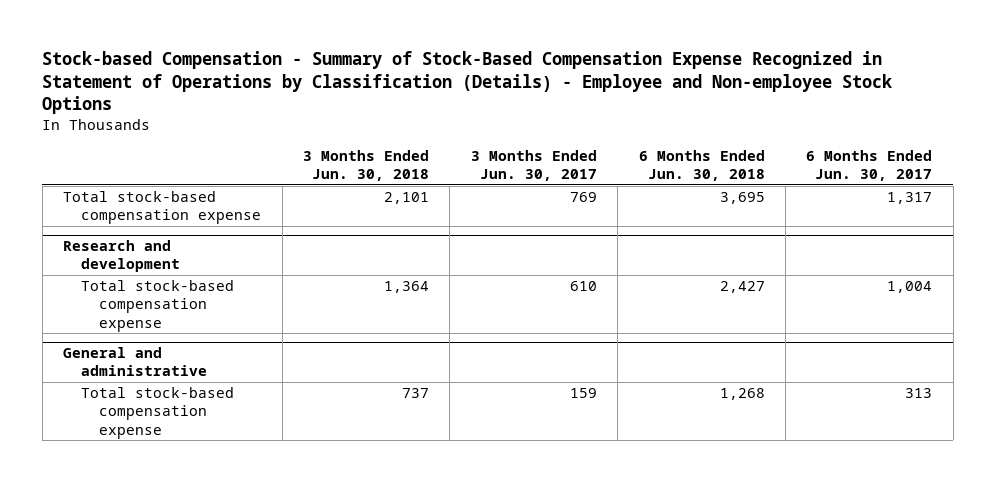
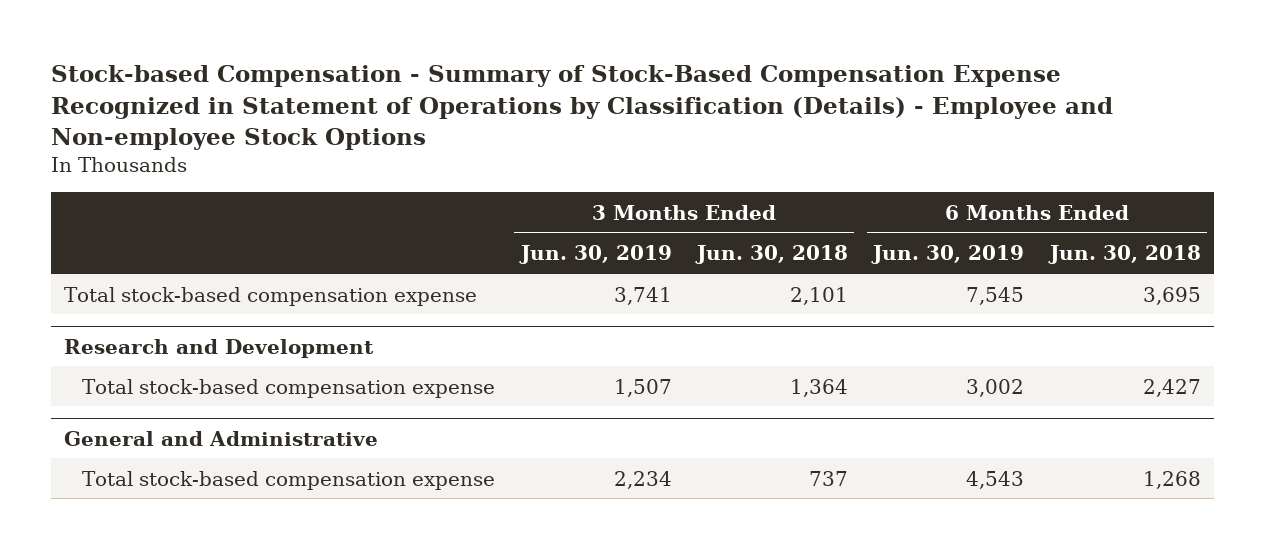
[470,149,597,181] 3 Months Ended Jun. 30, 2017 -> none
[806,149,933,181] 6 Months Ended Jun. 30, 2017 -> none
none -> [518,245,672,265] Jun. 30, 2019
none -> [871,245,1025,265] Jun. 30, 2019
[63,240,181,273] Research and development -> [63,338,374,358] Research and Development
[63,347,208,377] General and administrative -> [63,430,378,446] General and Administrative

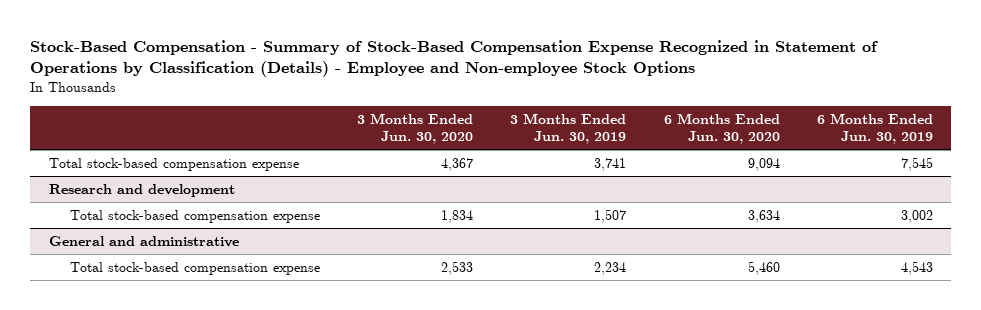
[50,65,1113,151] Stock-based Compensation - Summary of Stock-Based Compensation Expense Recognized in Statement of Operations by Classification (Details) - Employee and Non-employee Stock Options -> [29,39,878,78] Stock-Based Compensation - Summary of Stock-Based Compensation Expense Recognized in Statement of Operations by Classification (Details) - Employee and Non-employee Stock Options
[694,245,848,265] Jun. 30, 2018 -> none
[1047,245,1201,265] Jun. 30, 2018 -> none
none -> [357,112,474,144] 3 Months Ended Jun. 30, 2020
none -> [663,112,780,144] 6 Months Ended Jun. 30, 2020
[63,338,374,358] Research and Development -> [48,183,235,197] Research and development
[63,430,378,446] General and Administrative -> [48,235,239,247] General and administrative

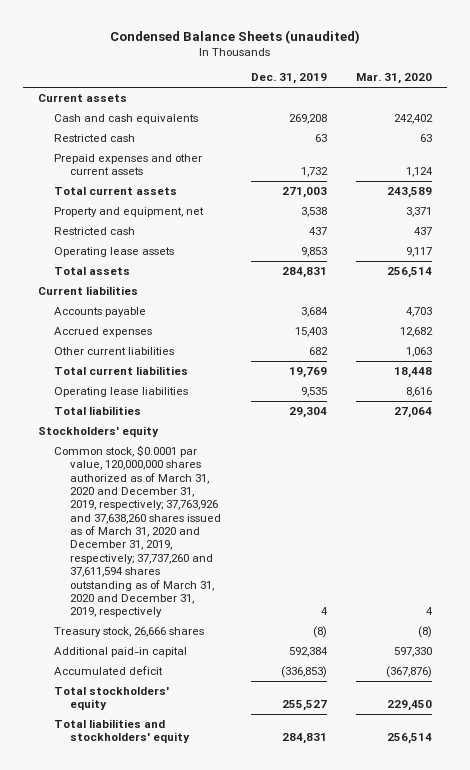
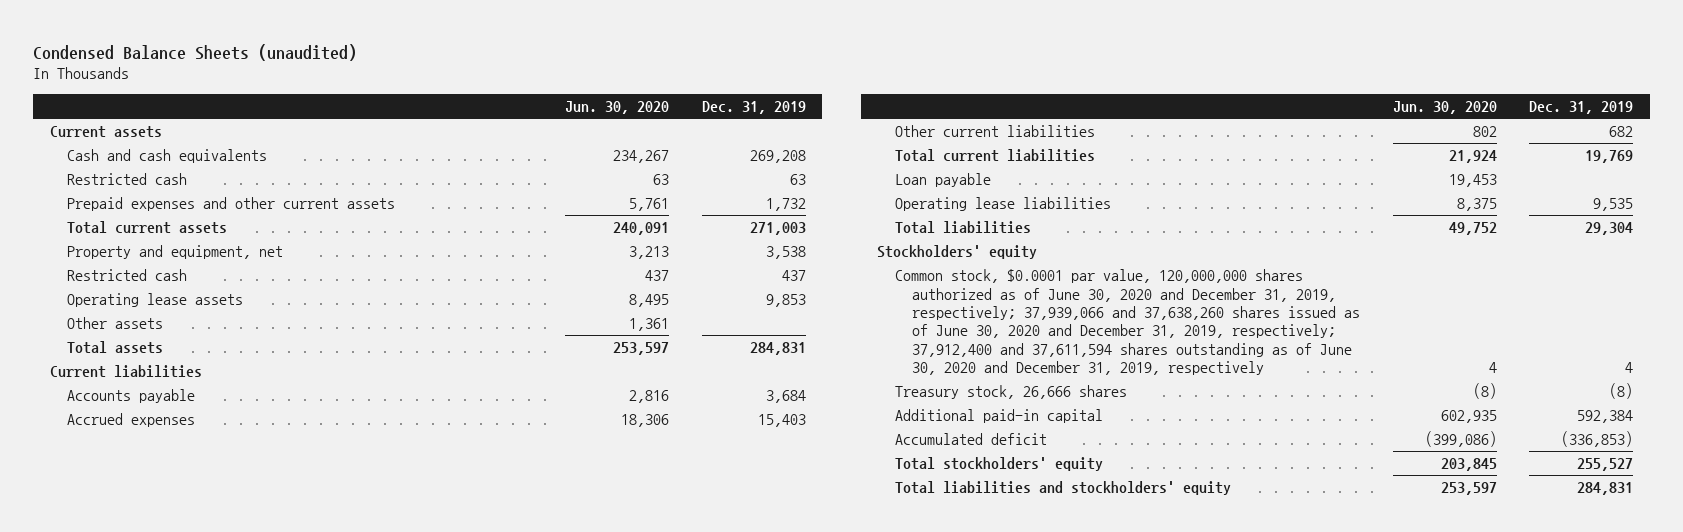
[356,73,433,85] Mar. 31, 2020 -> none
none -> [565,101,670,115] Jun. 30, 2020
none -> [67,317,164,330] Other assets
none -> [894,173,991,188] Loan payable
[54,444,222,618] Common stock, $0.0001 par value, 120,000,000 shares authorized as of March 31, 2020 and December 31, 2019, respectively; 37,763,926 and 37,638,260 shares issued as of March 31, 2020 and December 31, 2019, respectively; 37,737,260 and 37,611,594 shares outstanding as of March 31, 2020 and December 31, 2019, respectively -> [894,269,1361,376] Common stock, $0.0001 par value, 120,000,000 shares authorized as of June 30, 2020 and December 31, 2019, respectively; 37,939,066 and 37,638,260 shares issued as of June 30, 2020 and December 31, 2019, respectively; 37,912,400 and 37,611,594 shares outstanding as of June 30, 2020 and December 31, 2019, respectively

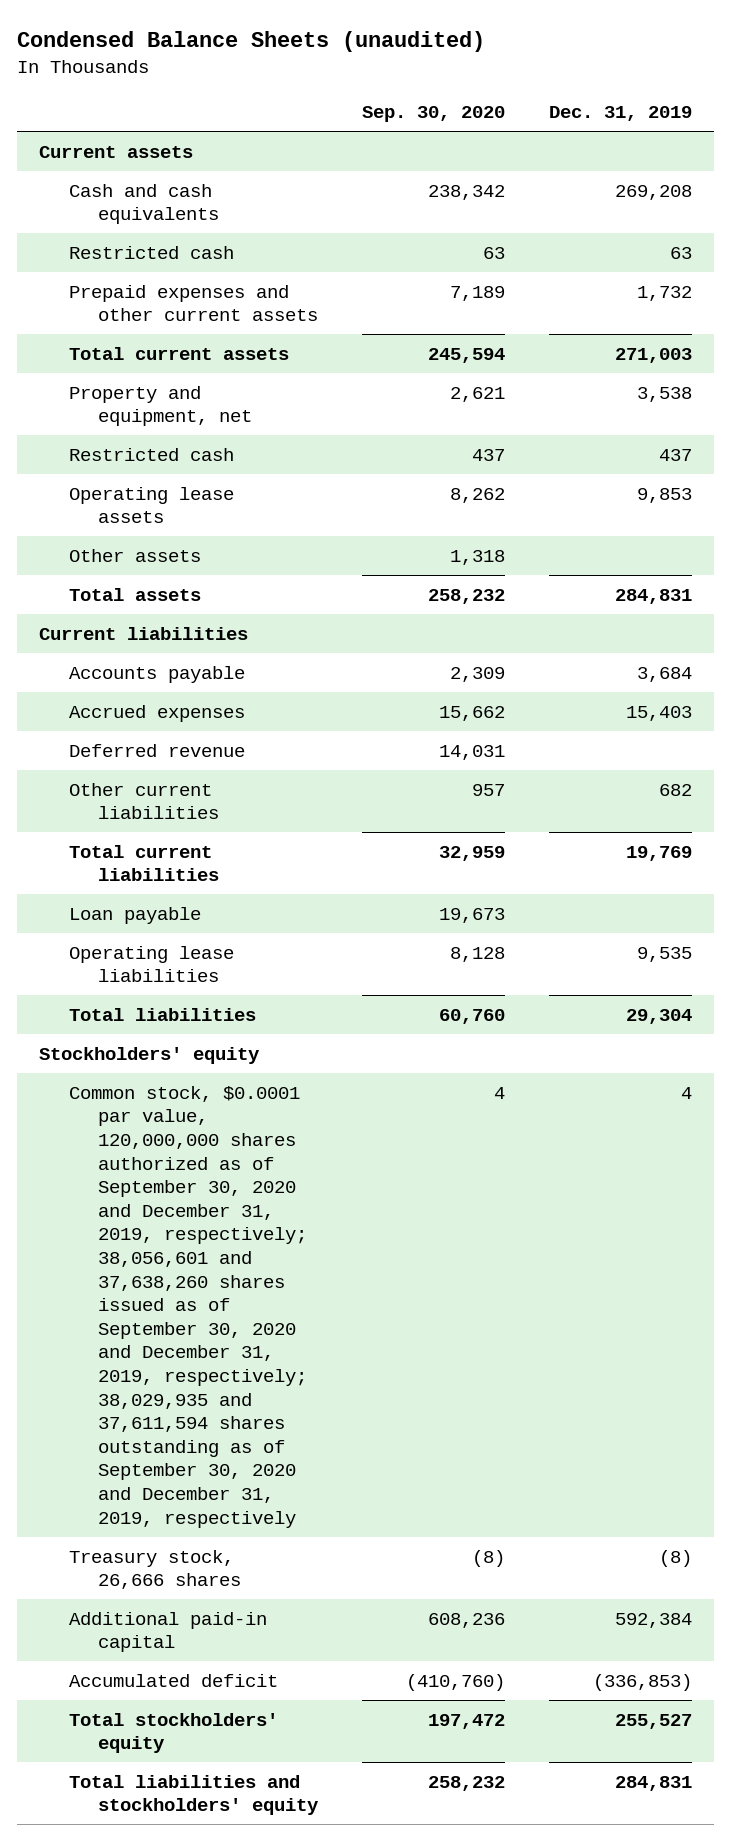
[565,101,670,115] Jun. 30, 2020 -> none
none -> [362,106,506,123] Sep. 30, 2020
none -> [68,743,245,757] Deferred revenue
[894,269,1361,376] Common stock, $0.0001 par value, 120,000,000 shares authorized as of June 30, 2020 and December 31, 2019, respectively; 37,939,066 and 37,638,260 shares issued as of June 30, 2020 and December 31, 2019, respectively; 37,912,400 and 37,611,594 shares outstanding as of June 30, 2020 and December 31, 2019, respectively -> [68,1085,308,1528] Common stock, $0.0001 par value, 120,000,000 shares authorized as of September 30, 2020 and December 31, 2019, respectively; 38,056,601 and 37,638,260 shares issued as of September 30, 2020 and December 31, 2019, respectively; 38,029,935 and 37,611,594 shares outstanding as of September 30, 2020 and December 31, 2019, respectively

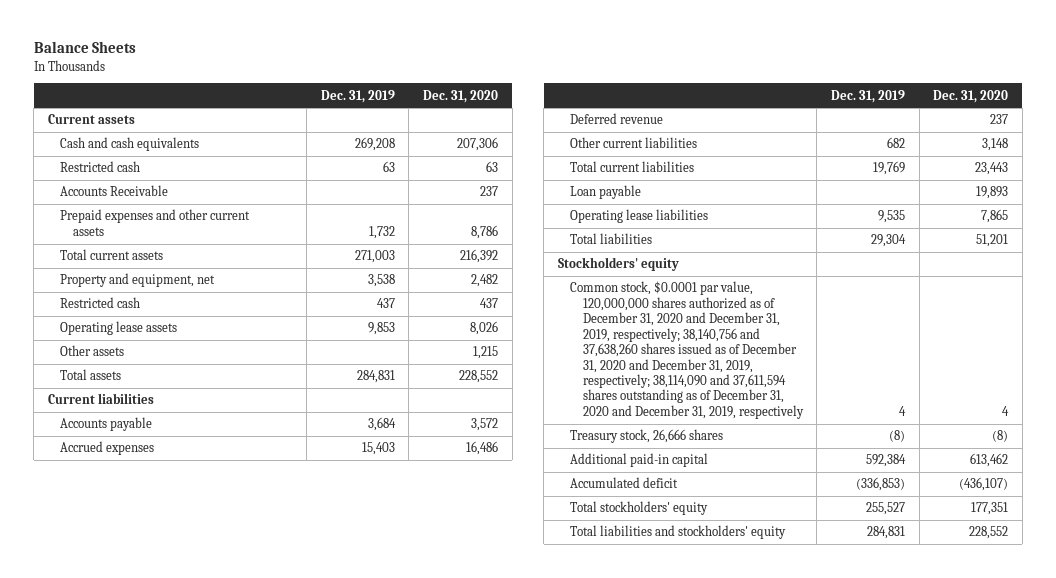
[17,31,486,53] Condensed Balance Sheets (unaudited) -> [33,41,136,54] Balance Sheets
[362,106,506,123] Sep. 30, 2020 -> none
none -> [423,89,499,103] Dec. 31, 2020
none -> [60,185,169,197] Accounts Receivable
[68,1085,308,1528] Common stock, $0.0001 par value, 120,000,000 shares authorized as of September 30, 2020 and December 31, 2019, respectively; 38,056,601 and 37,638,260 shares issued as of September 30, 2020 and December 31, 2019, respectively; 38,029,935 and 37,611,594 shares outstanding as of September 30, 2020 and December 31, 2019, respectively -> [570,281,804,419] Common stock, $0.0001 par value, 120,000,000 shares authorized as of December 31, 2020 and December 31, 2019, respectively; 38,140,756 and 37,638,260 shares issued as of December 31, 2020 and December 31, 2019, respectively; 38,114,090 and 37,611,594 shares outstanding as of December 31, 2020 and December 31, 2019, respectively

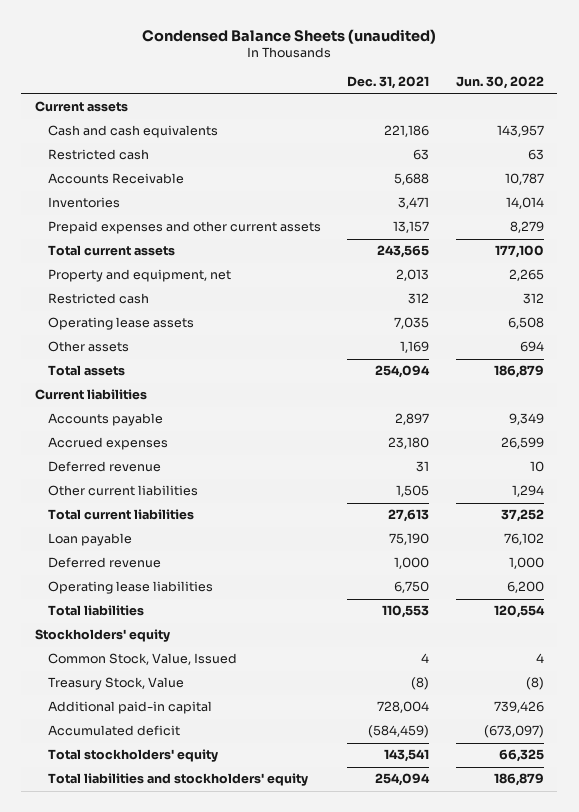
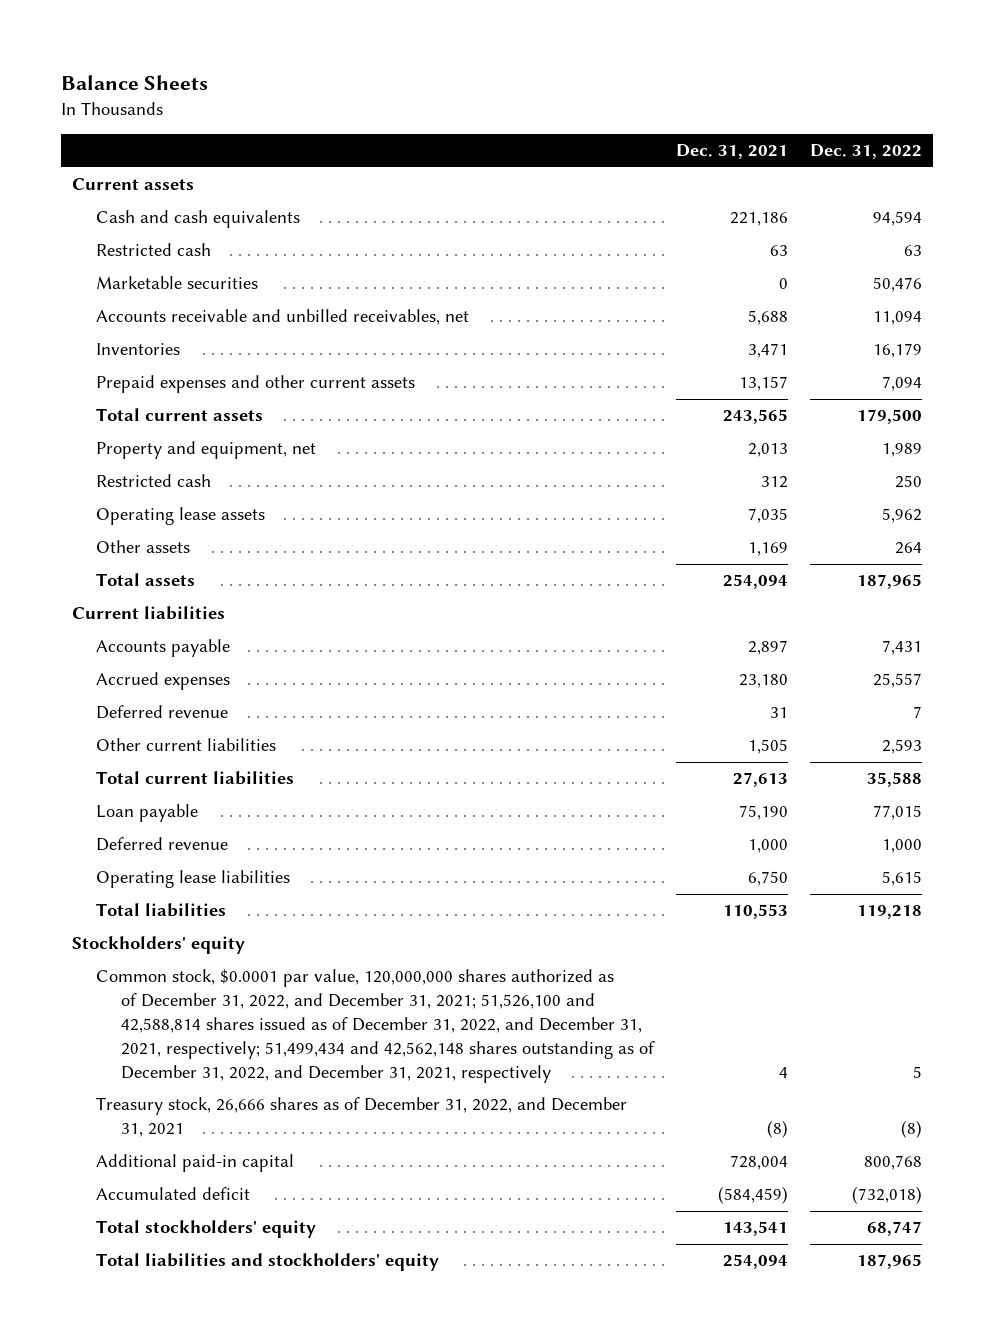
[142,28,437,44] Condensed Balance Sheets (unaudited) -> [61,74,209,90] Balance Sheets
[456,76,545,90] Jun. 30, 2022 -> none
none -> [810,144,923,160] Dec. 31, 2022
none -> [96,276,259,290] Marketable securities
[47,173,184,185] Accounts Receivable -> [96,309,470,326] Accounts receivable and unbilled receivables, net
[47,677,184,691] Treasury Stock, Value -> none
[47,653,237,666] Common Stock, Value, Issued -> [96,969,655,1083] Common stock, $0.0001 par value, 120,000,000 shares authorized as of December 31, 2022, and December 31, 2021; 51,526,100 and 42,588,814 shares issued as of December 31, 2022, and December 31, 2021, respectively; 51,499,434 and 42,562,148 shares outstanding as of December 31, 2022, and December 31, 2021, respectively
none -> [96,1097,628,1138] Treasury stock, 26,666 shares as of December 31, 2022, and December 31, 2021

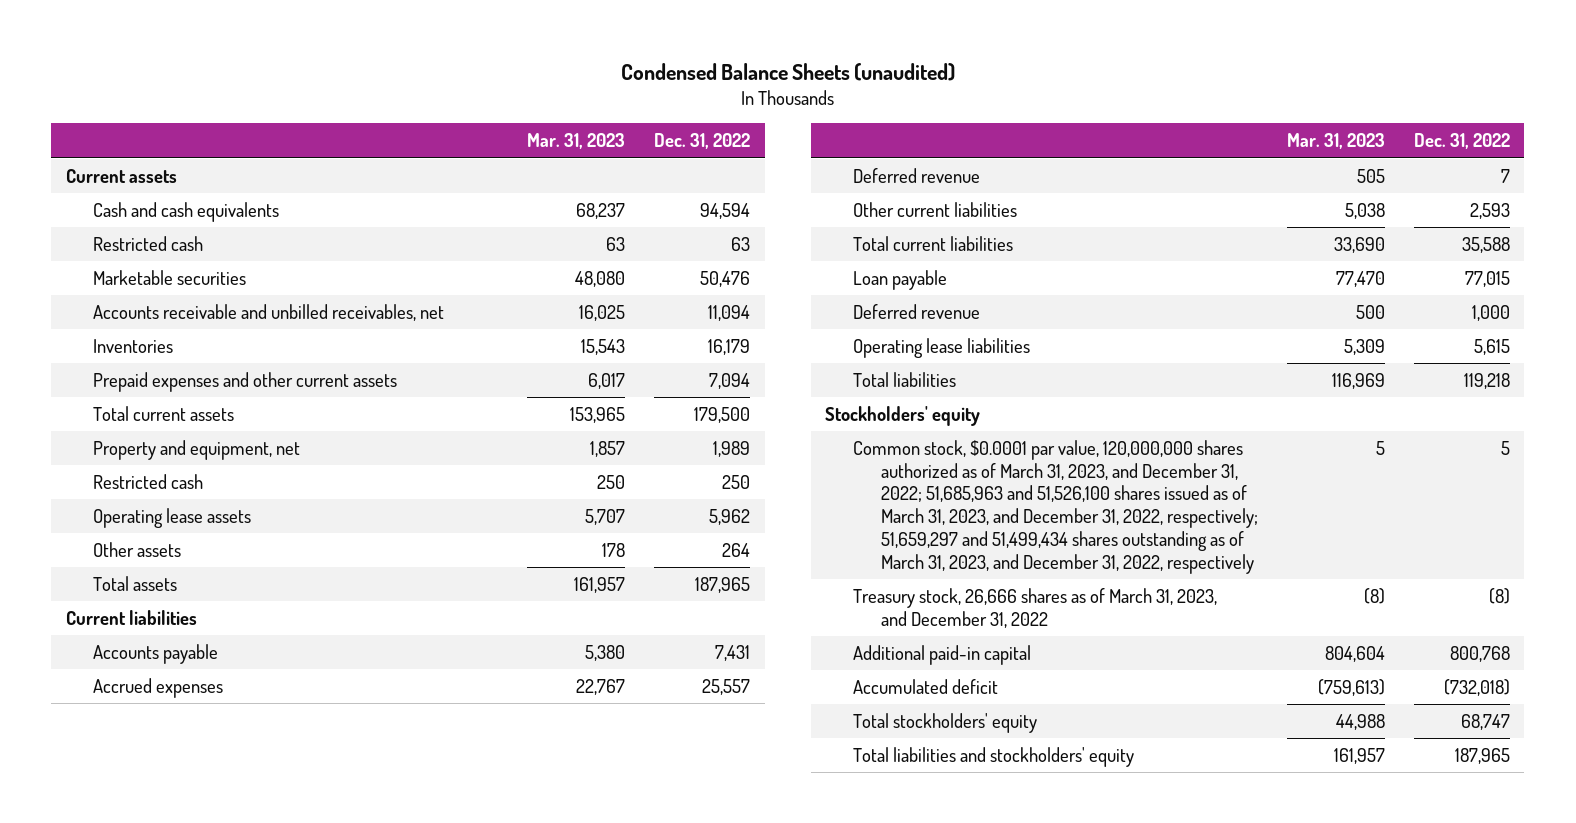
[61,74,209,90] Balance Sheets -> [620,62,955,81] Condensed Balance Sheets (unaudited)
[675,144,788,160] Dec. 31, 2021 -> none
none -> [527,133,626,150] Mar. 31, 2023
[96,969,655,1083] Common stock, $0.0001 par value, 120,000,000 shares authorized as of December 31, 2022, and December 31, 2021; 51,526,100 and 42,588,814 shares issued as of December 31, 2022, and December 31, 2021, respectively; 51,499,434 and 42,562,148 shares outstanding as of December 31, 2022, and December 31, 2021, respectively -> [853,439,1258,574] Common stock, $0.0001 par value, 120,000,000 shares authorized as of March 31, 2023, and December 31, 2022; 51,685,963 and 51,526,100 shares issued as of March 31, 2023, and December 31, 2022, respectively; 51,659,297 and 51,499,434 shares outstanding as of March 31, 2023, and December 31, 2022, respectively
[96,1097,628,1138] Treasury stock, 26,666 shares as of December 31, 2022, and December 31, 2021 -> [853,587,1218,628] Treasury stock, 26,666 shares as of March 31, 2023, and December 31, 2022

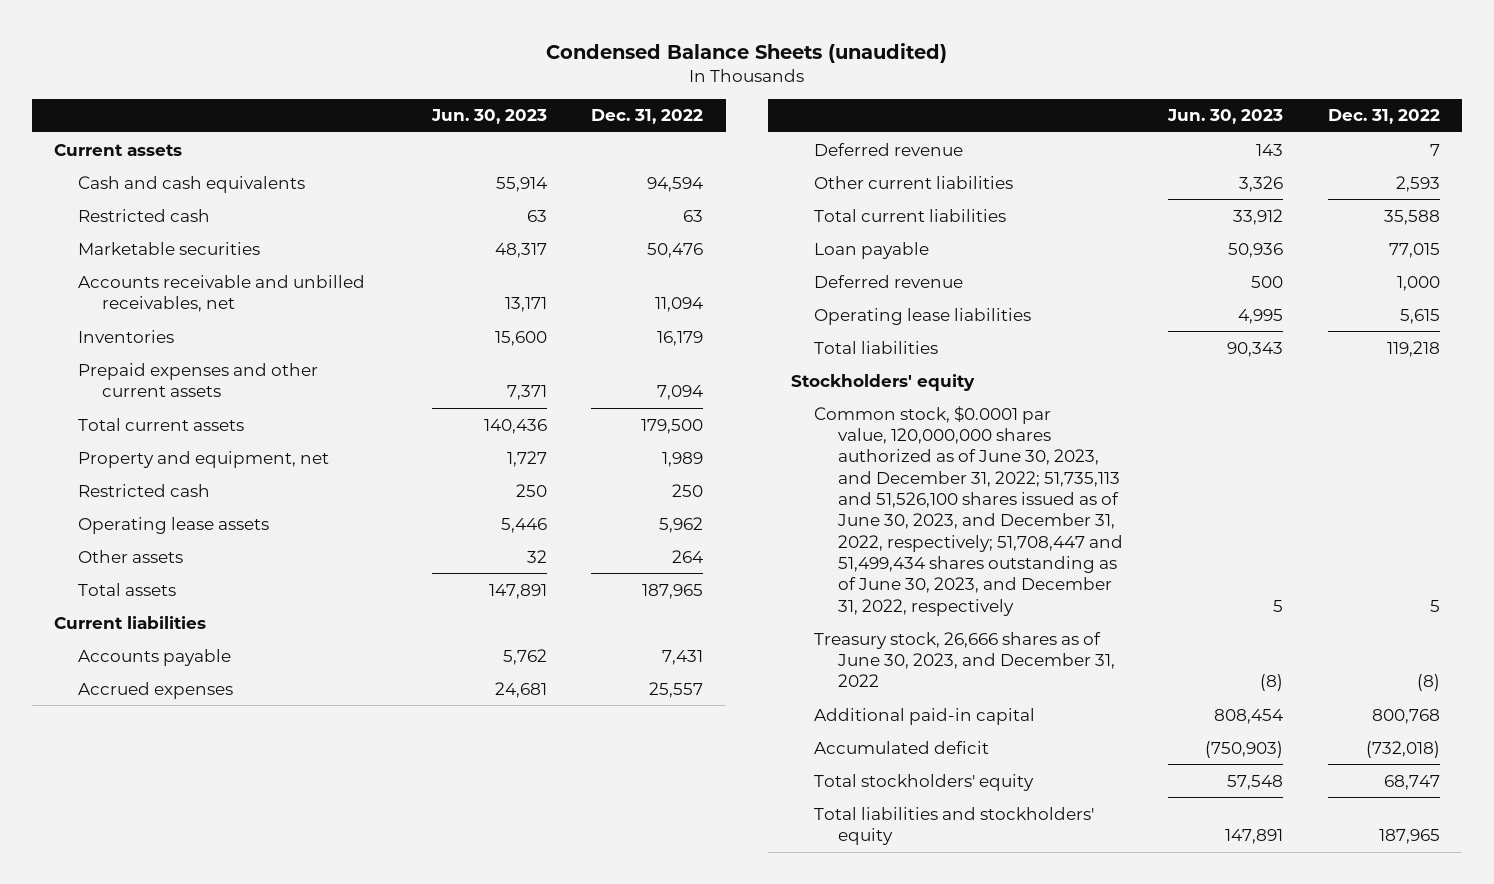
[527,133,626,150] Mar. 31, 2023 -> none
none -> [430,109,547,125] Jun. 30, 2023
[853,439,1258,574] Common stock, $0.0001 par value, 120,000,000 shares authorized as of March 31, 2023, and December 31, 2022; 51,685,963 and 51,526,100 shares issued as of March 31, 2023, and December 31, 2022, respectively; 51,659,297 and 51,499,434 shares outstanding as of March 31, 2023, and December 31, 2022, respectively -> [814,405,1124,616] Common stock, $0.0001 par value, 120,000,000 shares authorized as of June 30, 2023, and December 31, 2022; 51,735,113 and 51,526,100 shares issued as of June 30, 2023, and December 31, 2022, respectively; 51,708,447 and 51,499,434 shares outstanding as of June 30, 2023, and December 31, 2022, respectively
[853,587,1218,628] Treasury stock, 26,666 shares as of March 31, 2023, and December 31, 2022 -> [814,631,1116,688] Treasury stock, 26,666 shares as of June 30, 2023, and December 31, 2022

